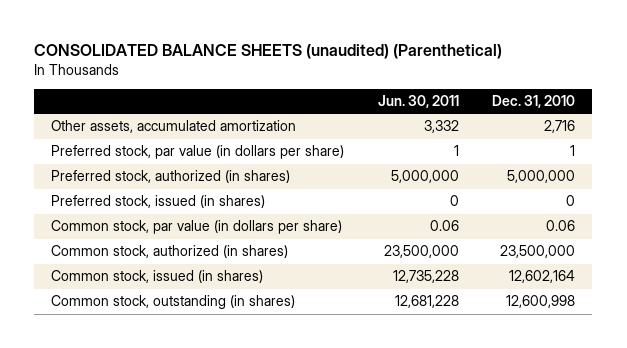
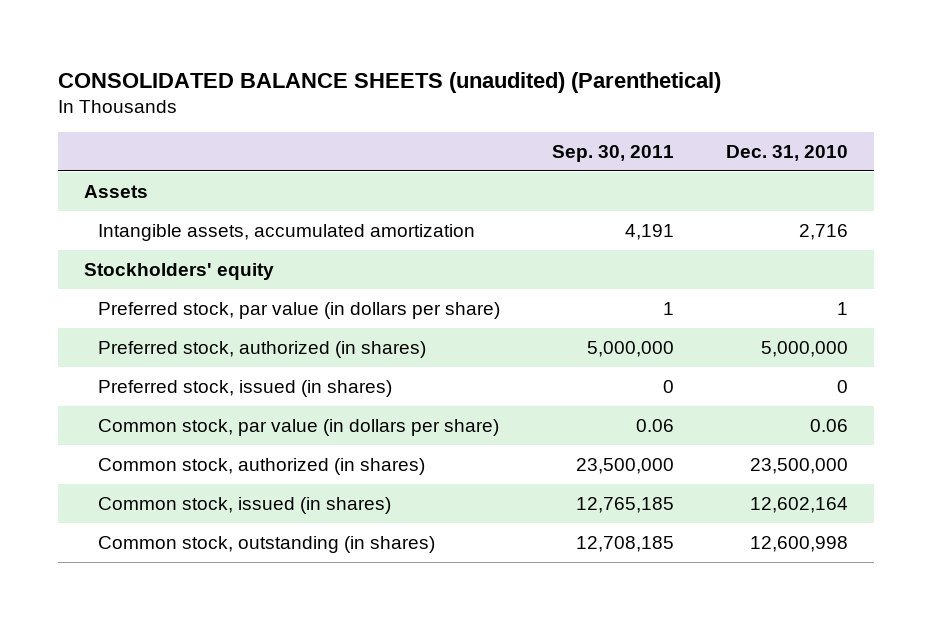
[377,95,459,109] Jun. 30, 2011 -> none
none -> [551,145,674,163] Sep. 30, 2011
none -> [84,184,149,198] Assets
[51,120,297,134] Other assets, accumulated amortization -> [97,223,475,241] Intangible assets, accumulated amortization
none -> [84,262,275,280] Stockholders' equity

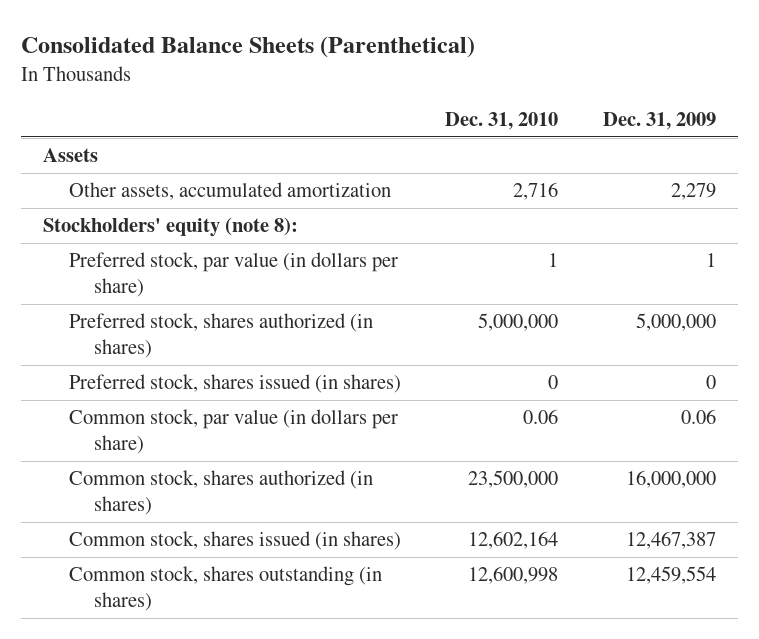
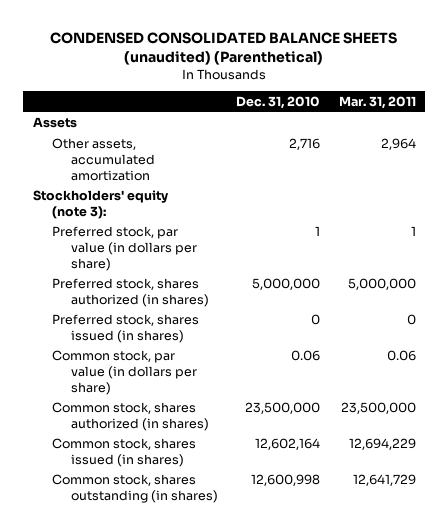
[20,36,475,59] Consolidated Balance Sheets (Parenthetical) -> [50,31,398,65] CONDENSED CONSOLIDATED BALANCE SHEETS (unaudited) (Parenthetical)
[602,112,716,131] Dec. 31, 2009 -> none
none -> [338,95,416,109] Mar. 31, 2011
[43,217,299,238] Stockholders' equity (note 8): -> [32,189,168,219] Stockholders' equity (note 3):

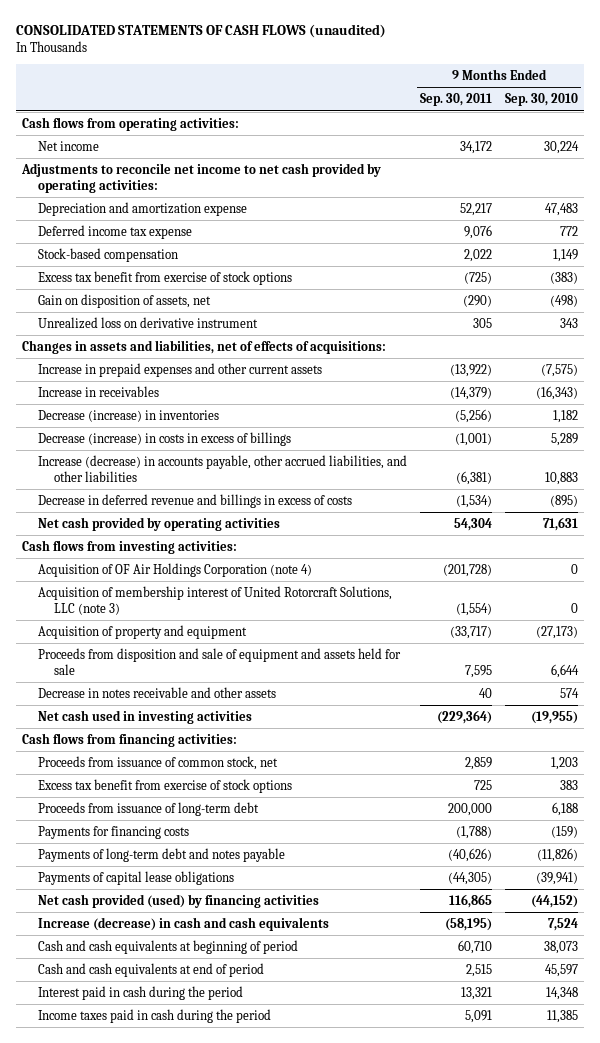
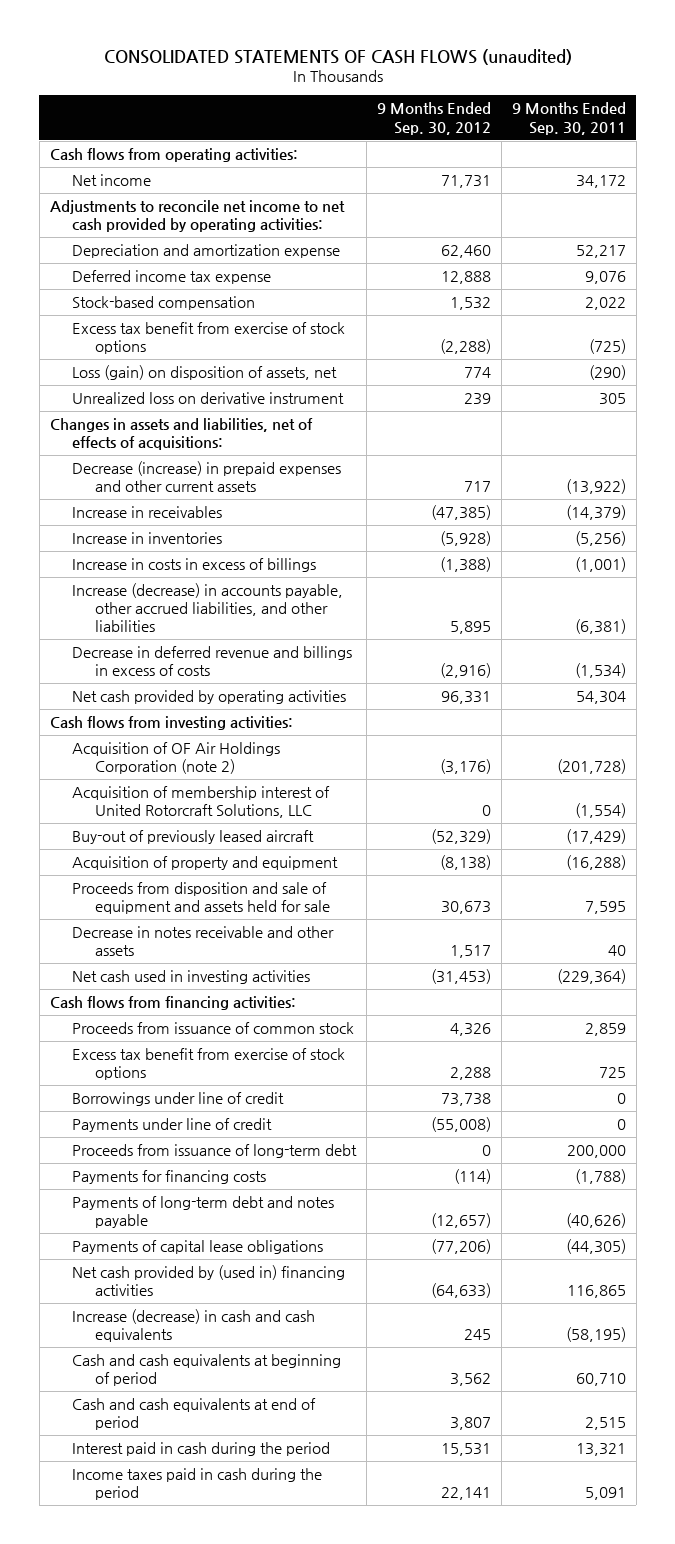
[504,93,578,107] Sep. 30, 2010 -> none
none -> [377,102,492,135] 9 Months Ended Sep. 30, 2012
[38,293,212,308] Gain on disposition of assets, net -> [72,365,338,381] Loss (gain) on disposition of assets, net
[38,362,323,377] Increase in prepaid expenses and other current assets -> [72,461,342,493] Decrease (increase) in prepaid expenses and other current assets
[38,409,220,422] Decrease (increase) in inventories -> [72,532,223,545] Increase in inventories
[38,431,292,446] Decrease (increase) in costs in excess of billings -> [72,558,317,573] Increase in costs in excess of billings
[38,562,313,577] Acquisition of OF Air Holdings Corporation (note 4) -> [72,742,281,775] Acquisition of OF Air Holdings Corporation (note 2)
[38,585,393,615] Acquisition of membership interest of United Rotorcraft Solutions, LLC (note 3) -> [72,786,331,819] Acquisition of membership interest of United Rotorcraft Solutions, LLC
none -> [72,830,315,845] Buy-out of previously leased aircraft
[449,625,492,639] (33,717) -> [565,855,626,871] (16,288)
[38,755,279,770] Proceeds from issuance of common stock, net -> [72,1022,355,1035] Proceeds from issuance of common stock
none -> [72,1092,285,1107] Borrowings under line of credit
none -> [72,1118,273,1133] Payments under line of credit
[38,893,320,908] Net cash provided (used) by financing activities -> [72,1265,346,1297] Net cash provided by (used in) financing activities

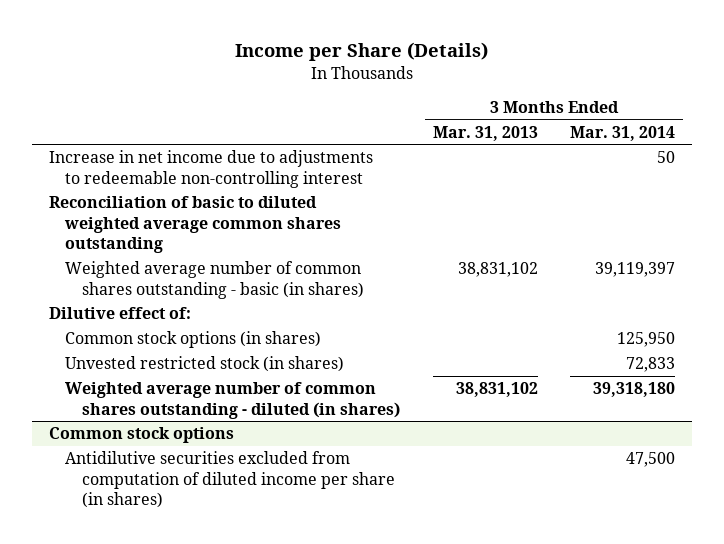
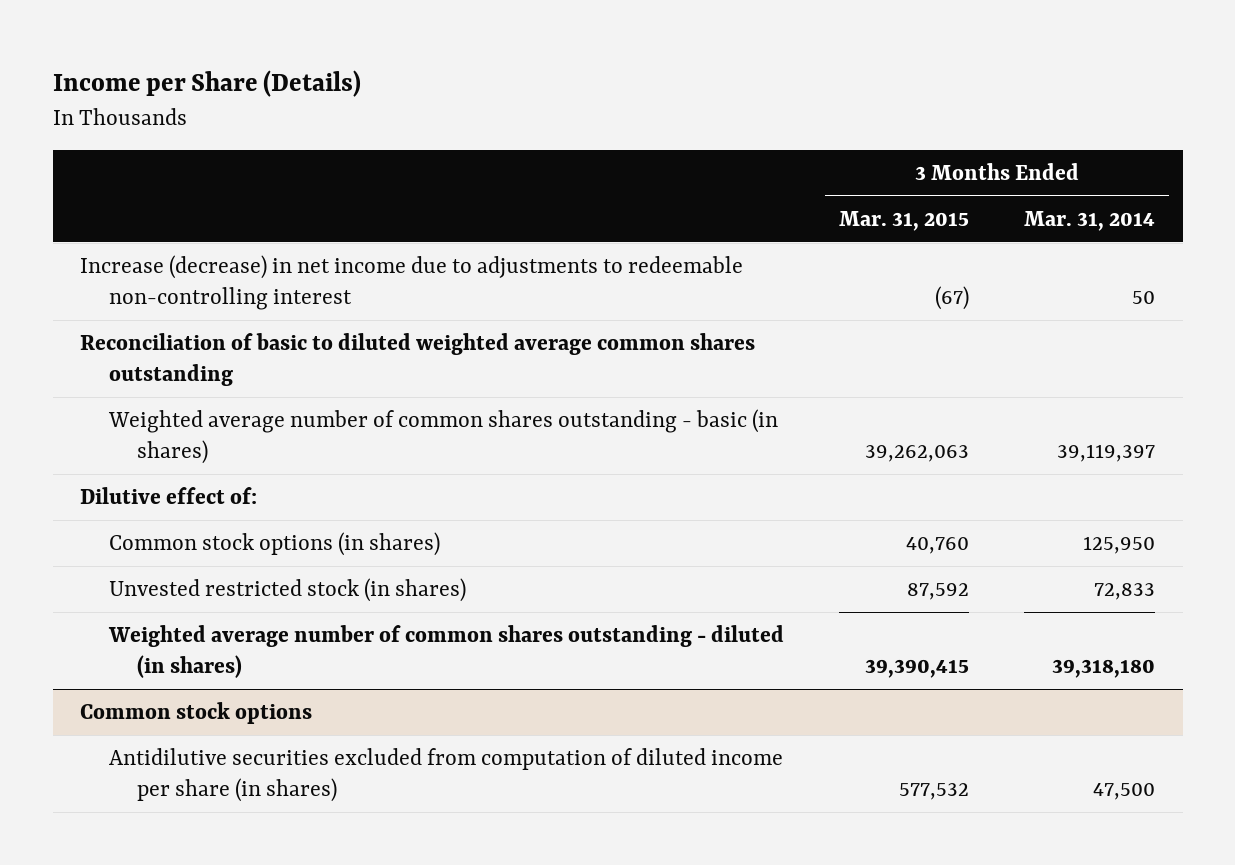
[432,125,538,141] Mar. 31, 2013 -> none
none -> [838,210,969,231] Mar. 31, 2015
[48,150,373,188] Increase in net income due to adjustments to redeemable non-controlling interest -> [80,255,744,311] Increase (decrease) in net income due to adjustments to redeemable non-controlling interest

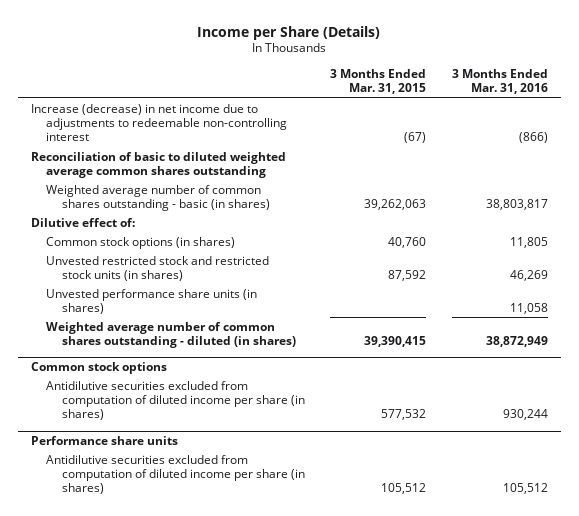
[1024,210,1156,231] Mar. 31, 2014 -> none
none -> [451,68,548,95] 3 Months Ended Mar. 31, 2016
[108,578,466,603] Unvested restricted stock (in shares) -> [46,255,270,282] Unvested restricted stock and restricted stock units (in shares)
none -> [46,288,258,315] Unvested performance share units (in shares)
none -> [31,435,179,445] Performance share units
none -> [46,454,305,495] Antidilutive securities excluded from computation of diluted income per share (in shares)

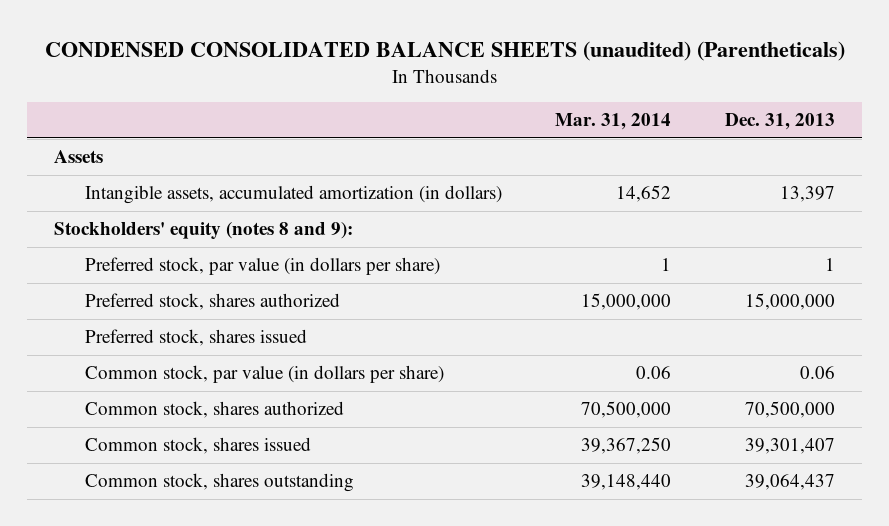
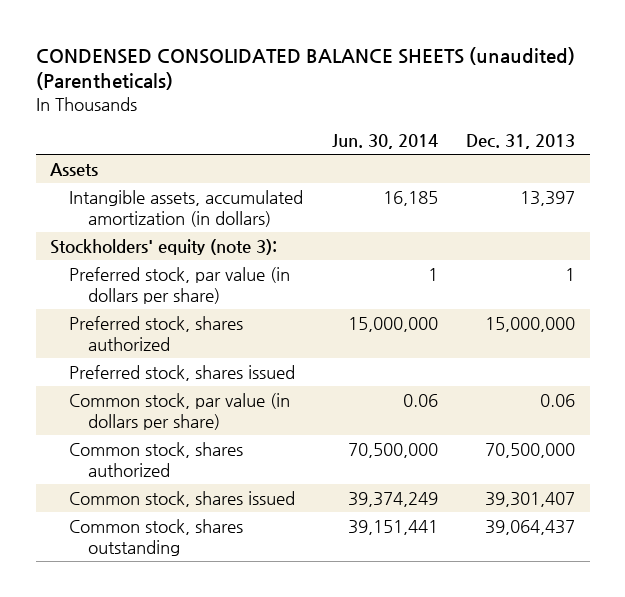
[555,113,672,131] Mar. 31, 2014 -> none
none -> [331,134,438,150] Jun. 30, 2014
[54,222,354,240] Stockholders' equity (notes 8 and 9): -> [49,238,277,255] Stockholders' equity (note 3):

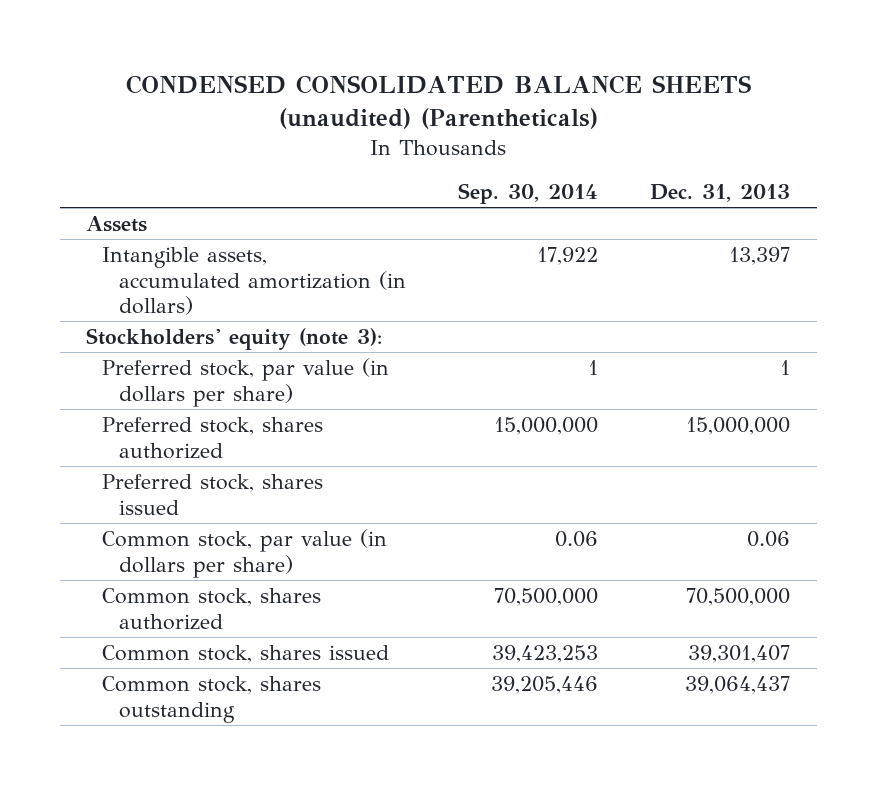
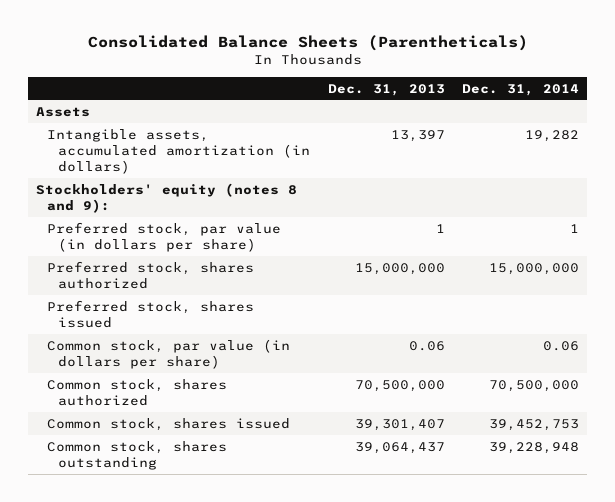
[126,74,752,129] CONDENSED CONSOLIDATED BALANCE SHEETS (unaudited) (Parentheticals) -> [87,35,528,52] Consolidated Balance Sheets (Parentheticals)
[458,182,599,204] Sep. 30, 2014 -> none
none -> [461,83,579,96] Dec. 31, 2014
[85,328,382,351] Stockholders' equity (note 3): -> [36,182,298,213] Stockholders' equity (notes 8 and 9):

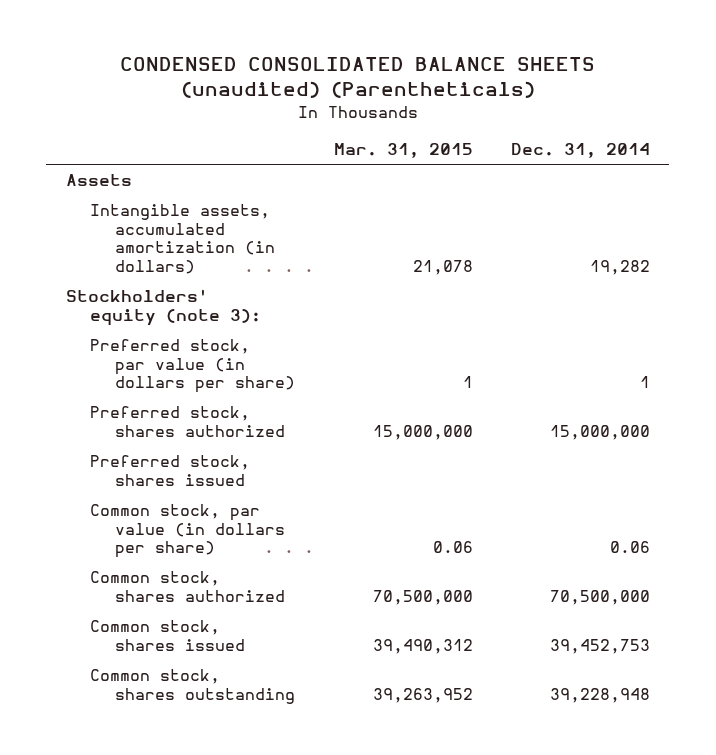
[87,35,528,52] Consolidated Balance Sheets (Parentheticals) -> [119,57,595,99] CONDENSED CONSOLIDATED BALANCE SHEETS (unaudited) (Parentheticals)
[327,83,445,96] Dec. 31, 2013 -> none
none -> [333,143,473,159] Mar. 31, 2015
[36,182,298,213] Stockholders' equity (notes 8 and 9): -> [65,289,262,326] Stockholders' equity (note 3):

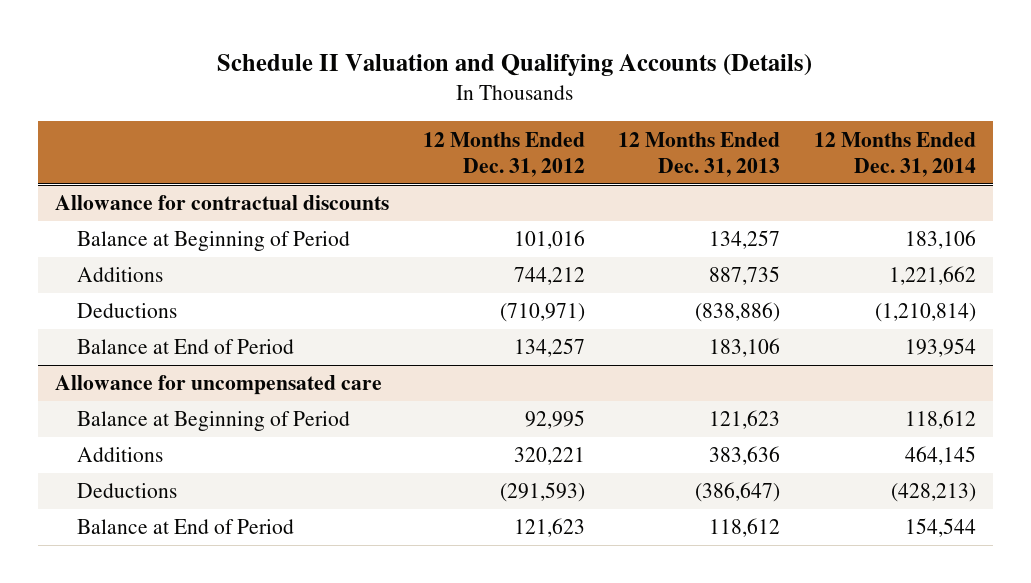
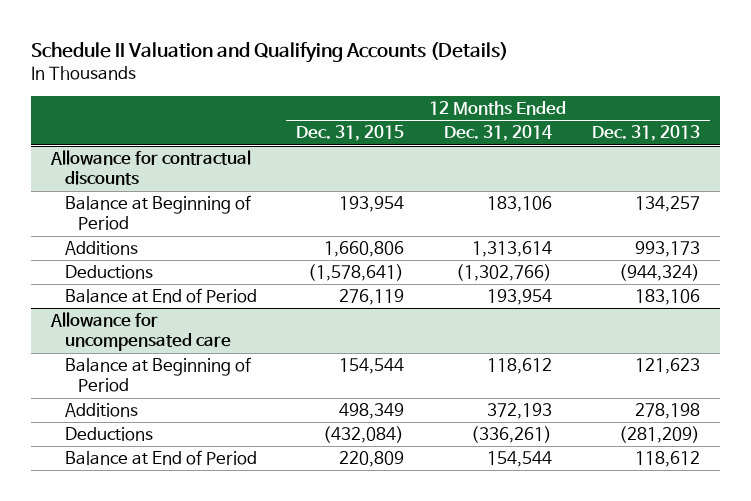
[422,131,585,177] 12 Months Ended Dec. 31, 2012 -> none
none -> [296,125,405,142] Dec. 31, 2015
[709,266,781,286] 887,735 -> [634,241,700,258] 993,173
[888,266,976,286] 1,221,662 -> [472,241,553,258] 1,313,614
[695,302,781,323] (838,886) -> [618,264,700,282] (944,324)
[874,303,976,323] (1,210,814) -> [456,264,553,282] (1,302,766)
[709,446,781,466] 383,636 -> [634,403,700,420] 278,198
[904,446,976,466] 464,145 -> [487,403,553,420] 372,193
[695,482,781,503] (386,647) -> [618,426,700,444] (281,209)
[890,483,976,503] (428,213) -> [471,426,553,444] (336,261)

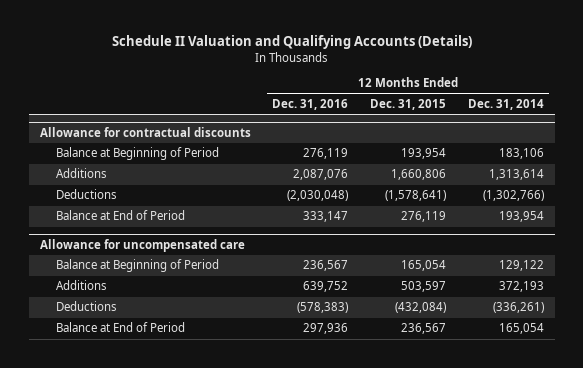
[591,125,700,142] Dec. 31, 2013 -> none
none -> [272,98,349,110] Dec. 31, 2016
[339,358,405,375] 154,544 -> [401,260,447,272] 165,054
[487,358,553,375] 118,612 -> [498,260,544,272] 129,122
[339,403,405,420] 498,349 -> [401,281,447,293] 503,597
[339,451,405,468] 220,809 -> [401,323,447,335] 236,567
[487,451,553,468] 154,544 -> [498,323,544,335] 165,054

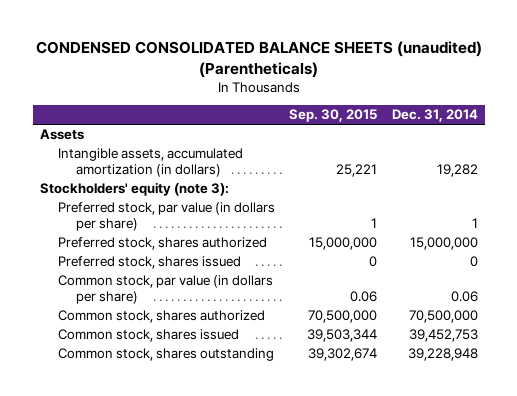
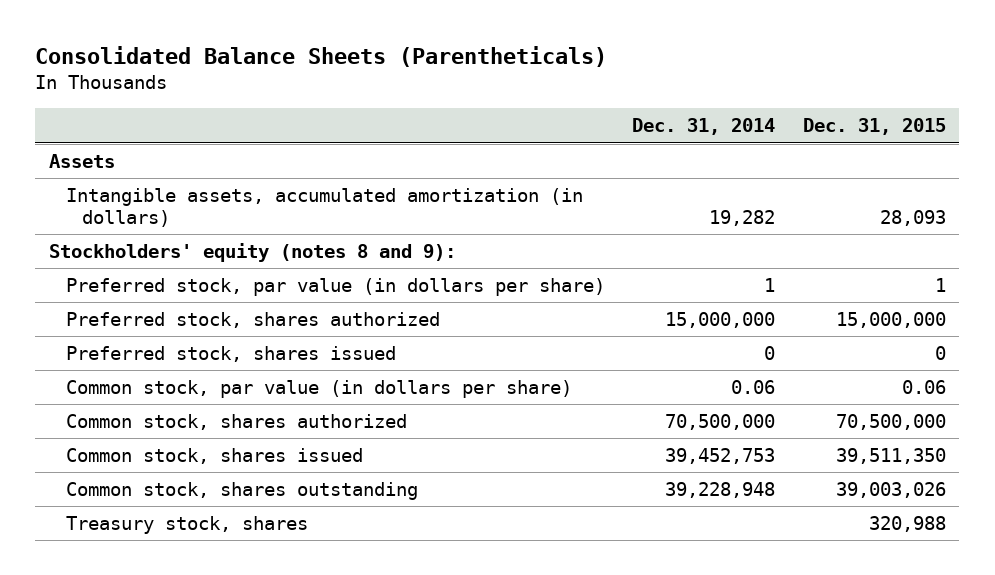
[35,41,482,78] CONDENSED CONSOLIDATED BALANCE SHEETS (unaudited) (Parentheticals) -> [35,46,608,68] Consolidated Balance Sheets (Parentheticals)
[289,109,378,123] Sep. 30, 2015 -> none
none -> [802,118,946,136] Dec. 31, 2015
[39,182,229,197] Stockholders' equity (note 3): -> [49,243,457,263] Stockholders' equity (notes 8 and 9):
none -> [65,516,308,535] Treasury stock, shares

